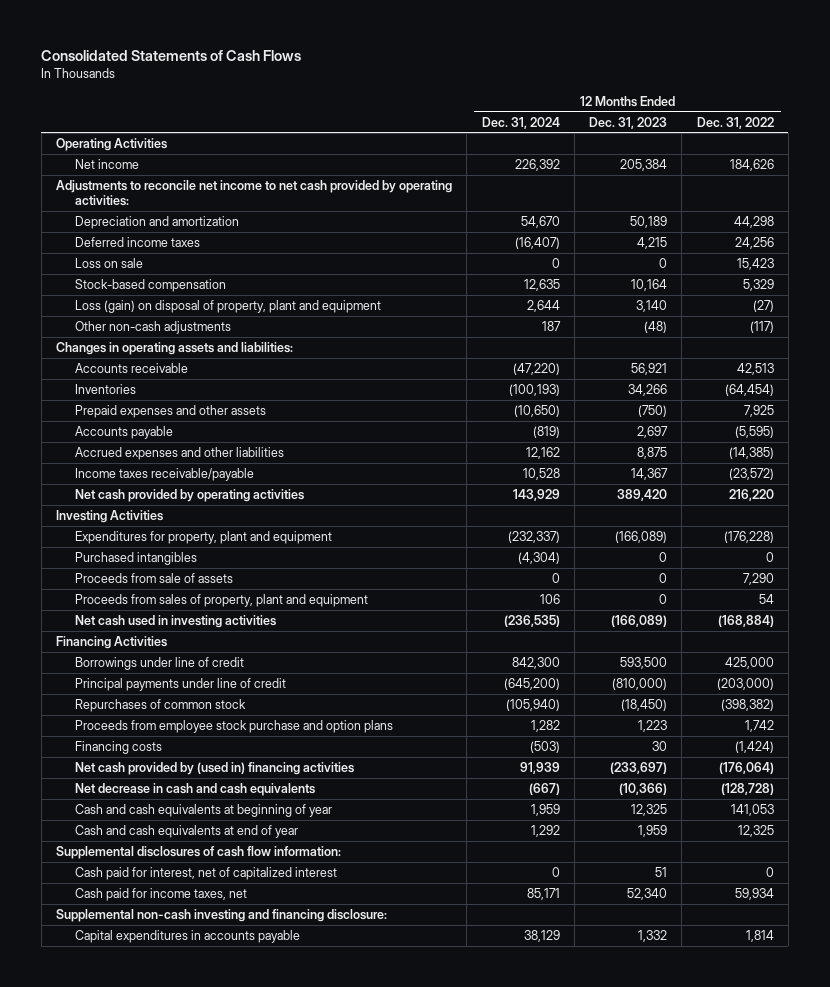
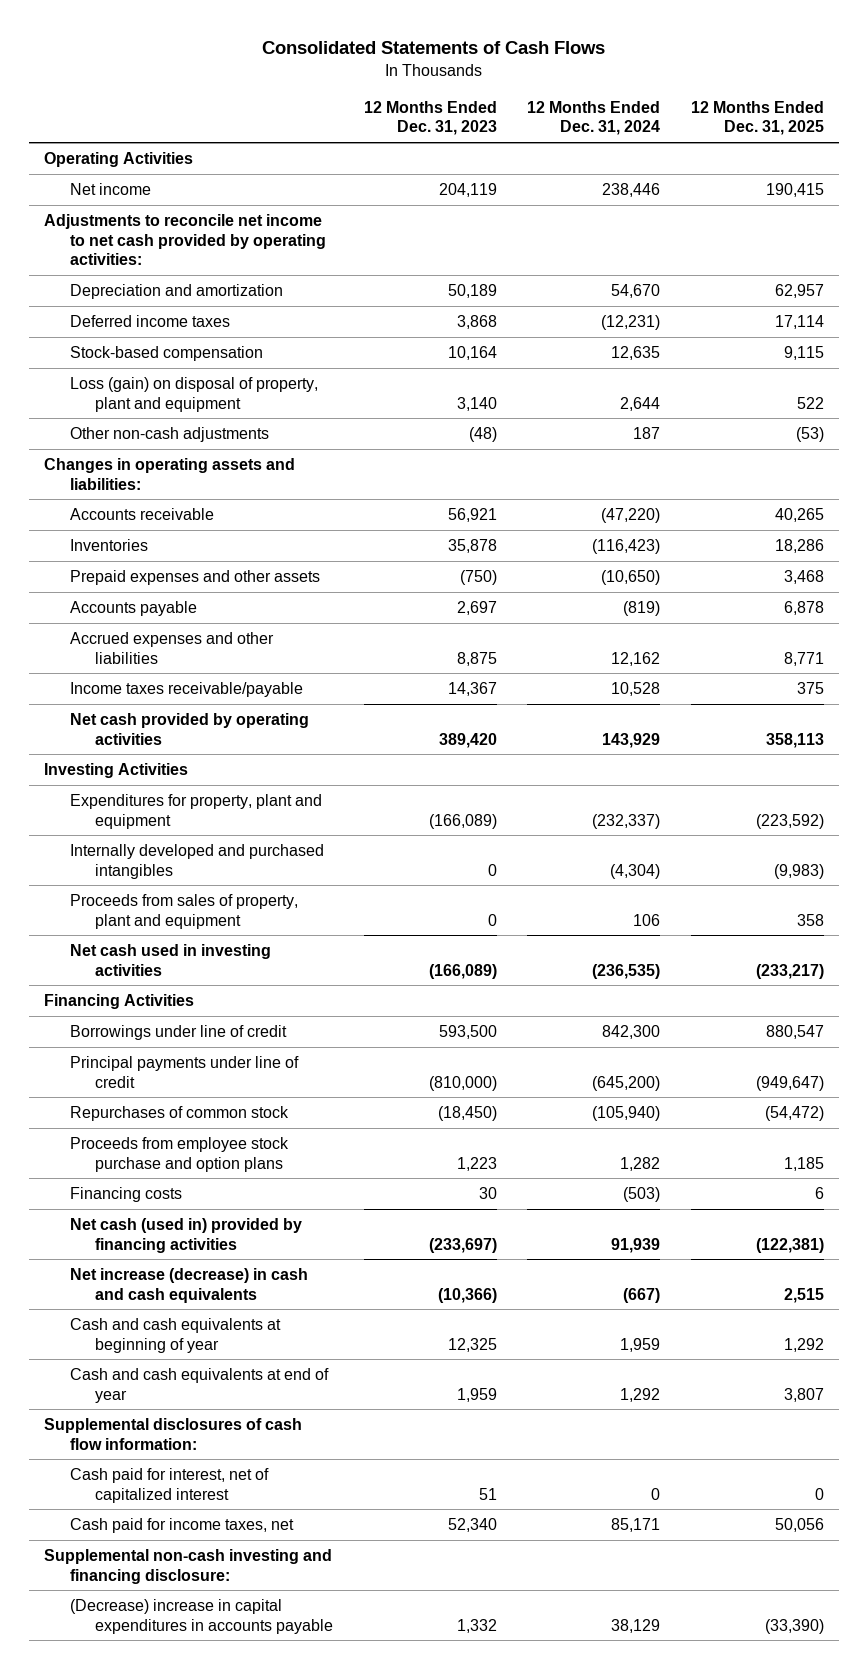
[696,116,774,129] Dec. 31, 2022 -> none
none -> [690,100,824,136] 12 Months Ended Dec. 31, 2025
[514,159,560,172] 226,392 -> [602,182,661,197] 238,446
[620,159,668,172] 205,384 -> [438,182,497,197] 204,119
[74,258,143,269] Loss on sale -> none
[514,237,560,250] (16,407) -> [601,314,661,330] (12,231)
[637,237,668,250] 4,215 -> [456,314,497,329] 3,868
[508,384,560,397] (100,193) -> [592,538,661,554] (116,423)
[628,384,668,397] 34,266 -> [447,538,497,553] 35,878
[74,573,233,584] Proceeds from sale of assets -> none
[74,552,197,566] Purchased intangibles -> [69,843,324,879] Internally developed and purchased intangibles
[74,762,354,776] Net cash provided by (used in) financing activities -> [69,1217,302,1253] Net cash (used in) provided by financing activities
[74,783,315,797] Net decrease in cash and cash equivalents -> [69,1267,308,1303] Net increase (decrease) in cash and cash equivalents
[74,930,300,944] Capital expenditures in accounts payable -> [69,1598,334,1634] (Decrease) increase in capital expenditures in accounts payable

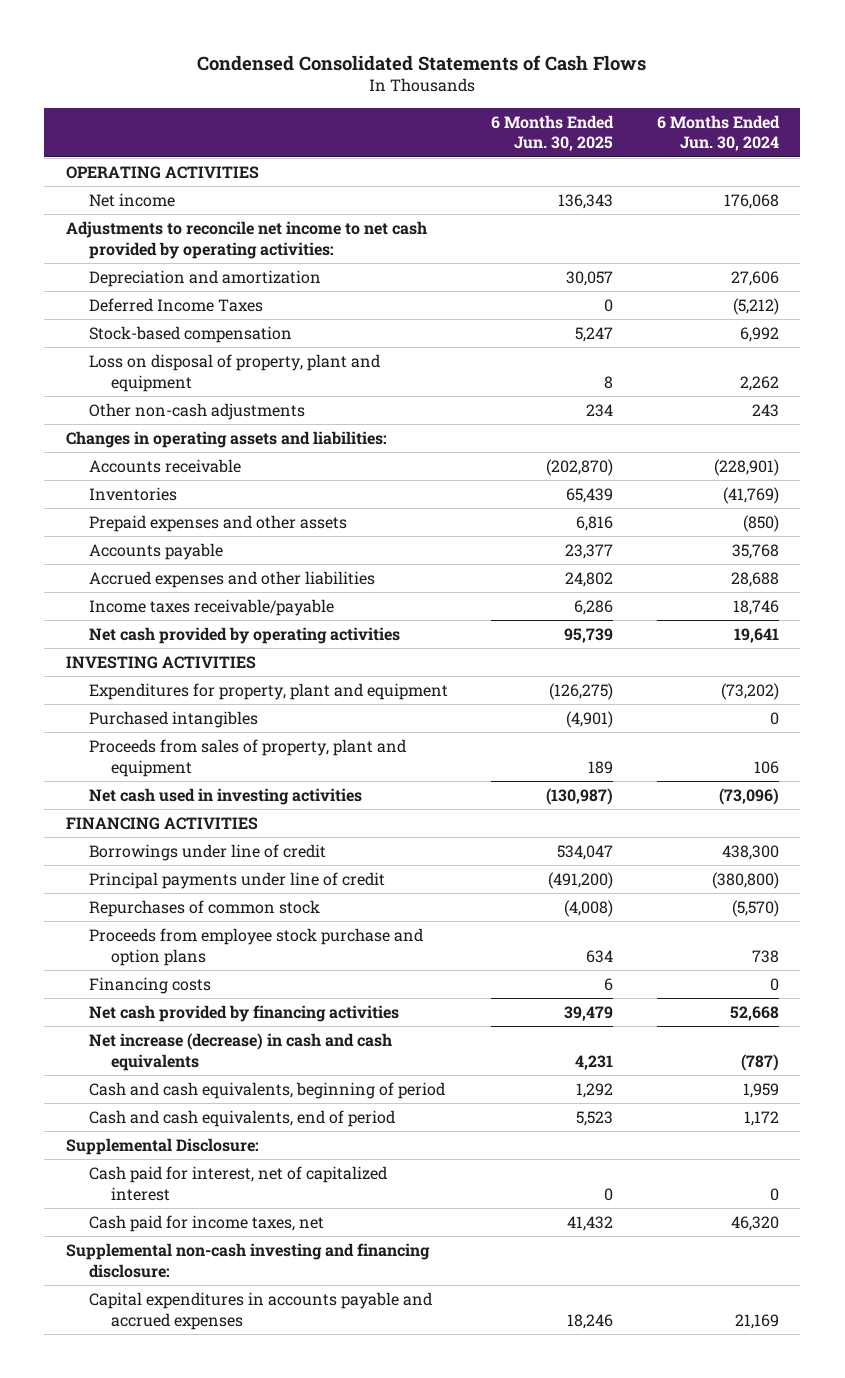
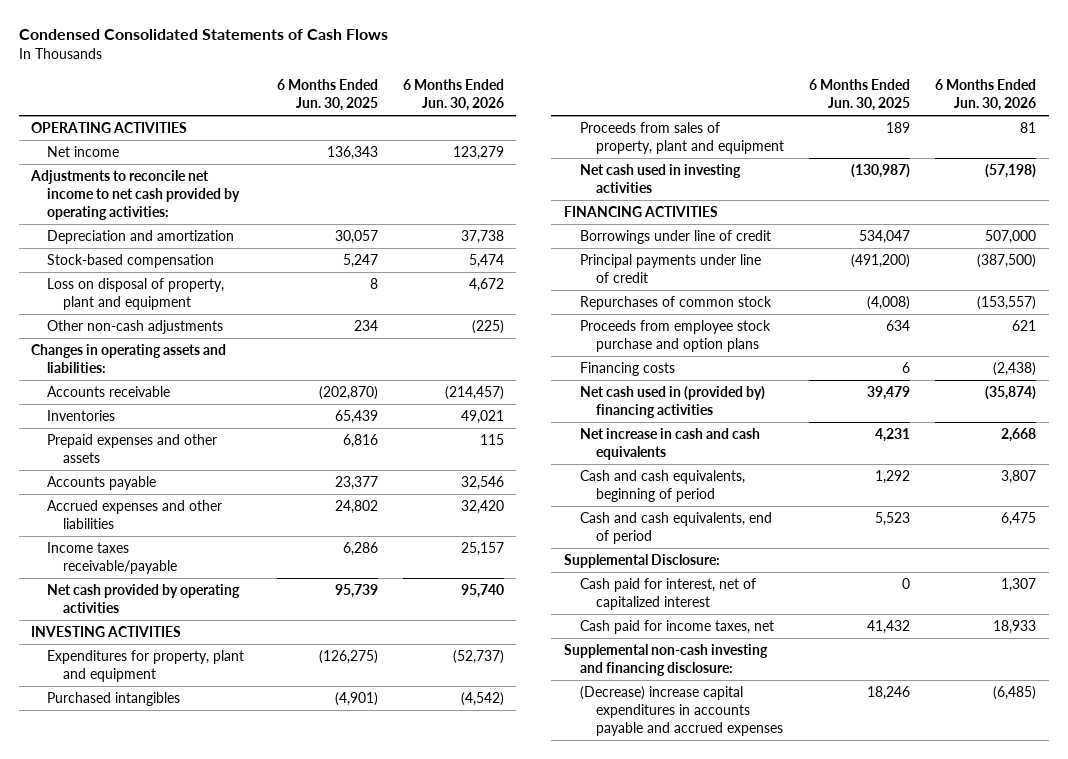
[656,114,780,152] 6 Months Ended Jun. 30, 2024 -> none
none -> [402,78,504,111] 6 Months Ended Jun. 30, 2026
[88,298,263,313] Deferred Income Taxes -> none
[88,1005,399,1023] Net cash provided by financing activities -> [579,386,765,419] Net cash used in (provided by) financing activities
[88,1033,392,1071] Net increase (decrease) in cash and cash equivalents -> [579,428,760,461] Net increase in cash and cash equivalents
[88,1292,432,1330] Capital expenditures in accounts payable and accrued expenses -> [579,686,783,737] (Decrease) increase capital expenditures in accounts payable and accrued expenses

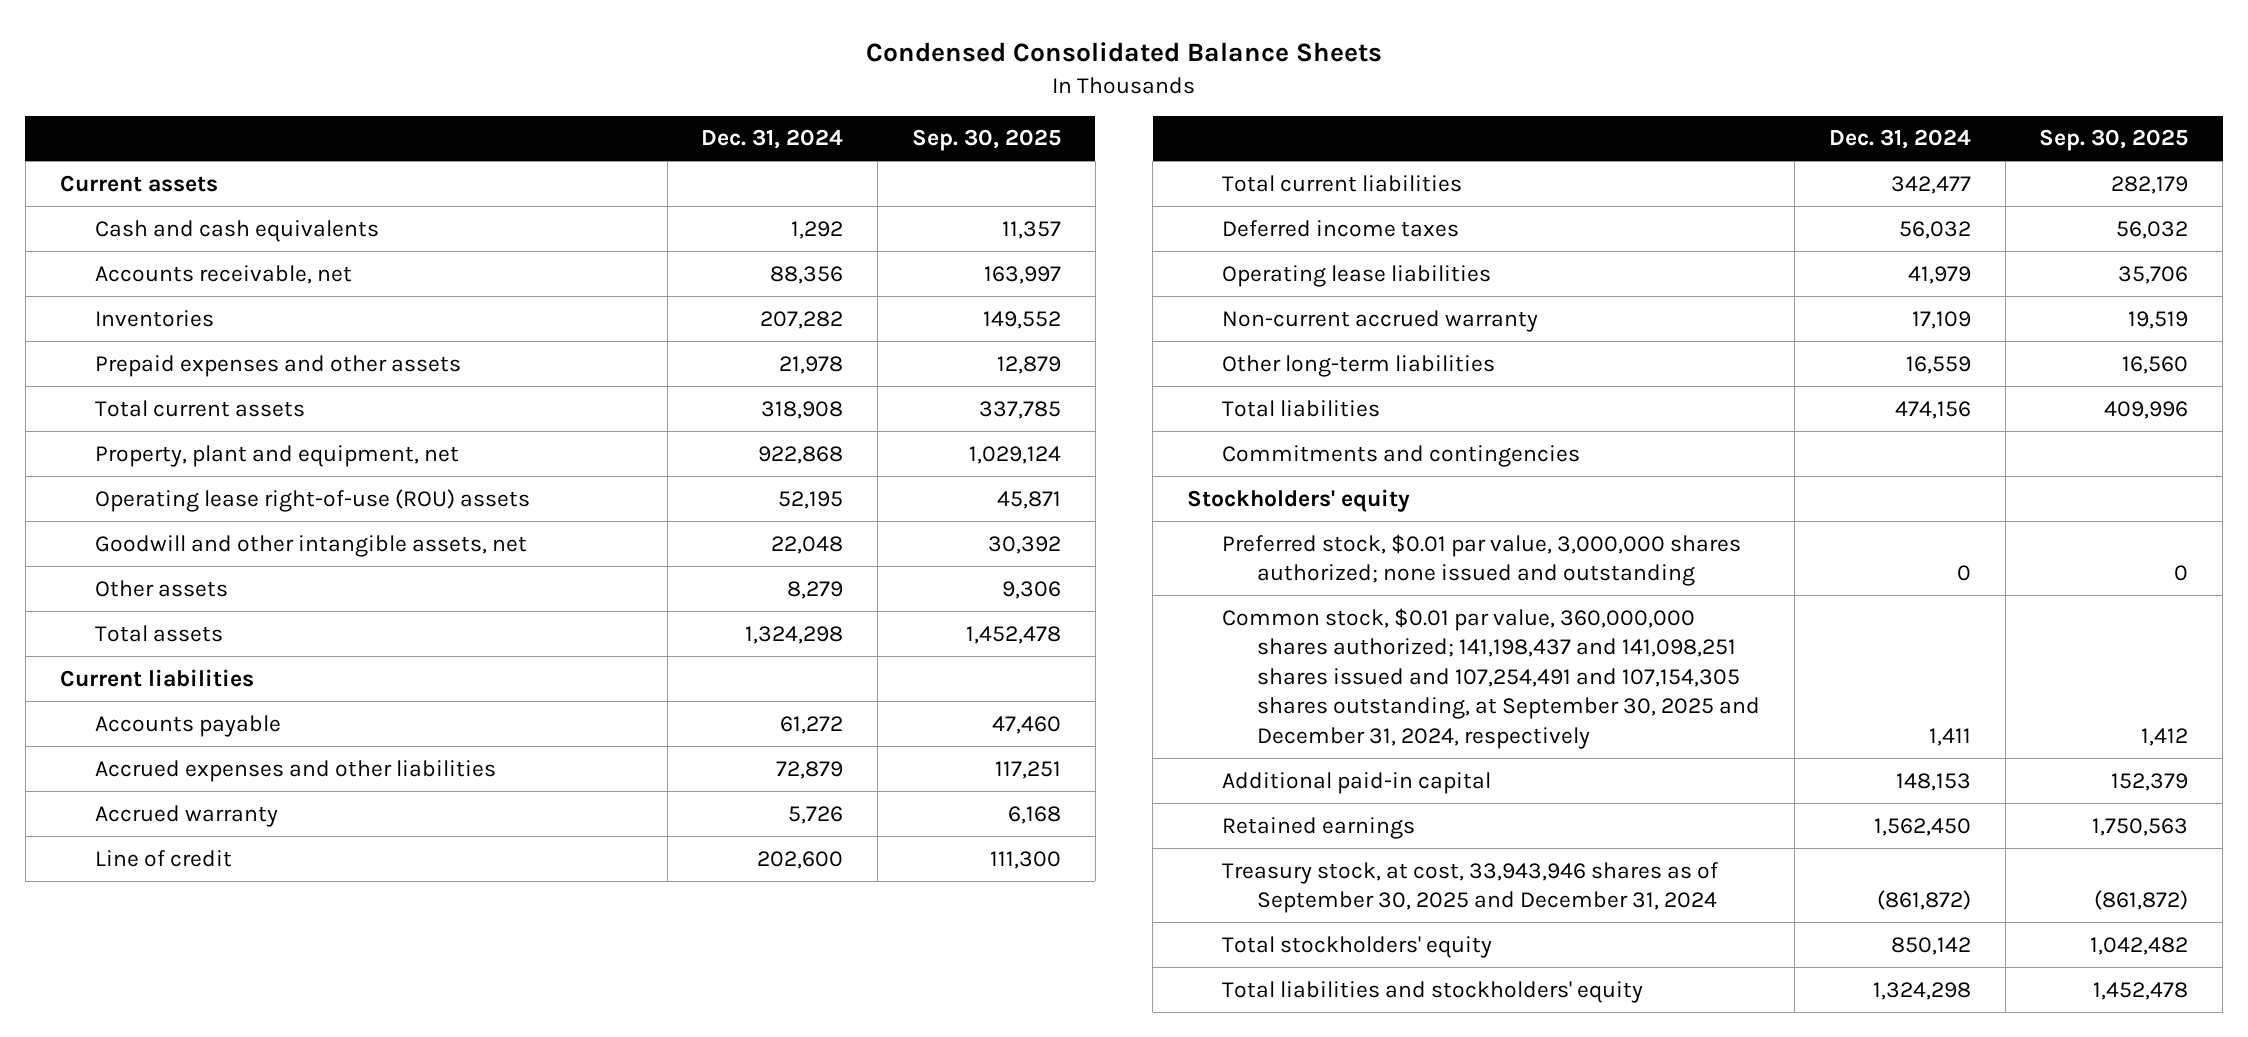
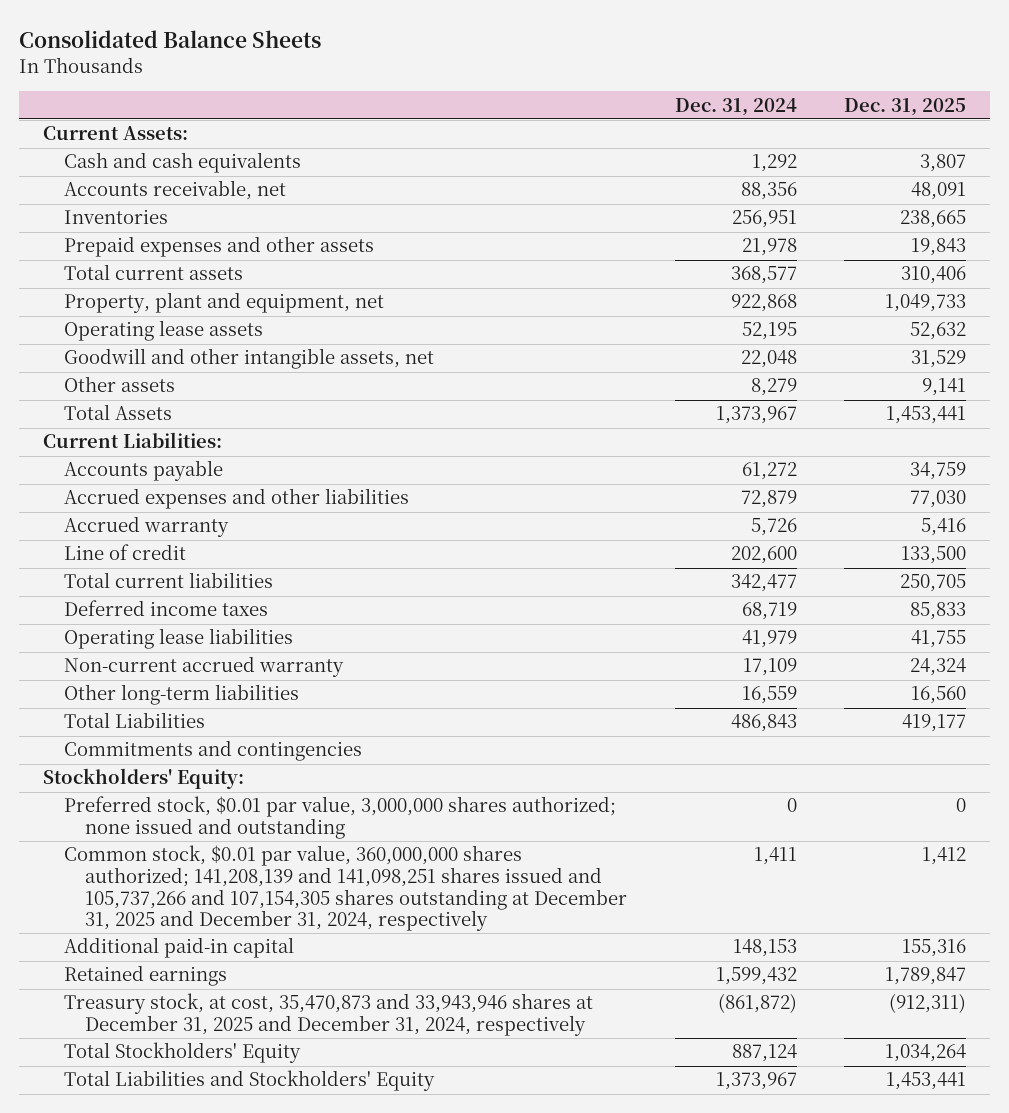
[865,42,1382,63] Condensed Consolidated Balance Sheets -> [19,29,322,48] Consolidated Balance Sheets
[911,129,1061,152] Sep. 30, 2025 -> none
none -> [844,97,967,116] Dec. 31, 2025
[59,174,218,192] Current assets -> [43,126,189,141] Current Assets:
[760,310,844,329] 207,282 -> [731,210,797,229] 256,951
[761,400,844,419] 318,908 -> [730,266,797,285] 368,577
[94,488,530,512] Operating lease right-of-use (ROU) assets -> [64,320,264,342] Operating lease assets
[94,624,223,642] Total assets -> [64,404,173,421] Total Assets
[745,625,844,644] 1,324,298 -> [715,406,797,425] 1,373,967
[59,668,254,687] Current liabilities -> [43,432,223,449] Current Liabilities:
[1898,220,1971,239] 56,032 -> [741,602,797,621] 68,719
[1222,399,1381,417] Total liabilities -> [64,712,206,729] Total Liabilities
[1894,400,1971,419] 474,156 -> [730,714,797,733] 486,843
[1187,488,1411,512] Stockholders' equity -> [43,768,245,790] Stockholders' Equity:
[1222,607,1761,749] Common stock, $0.01 par value, 360,000,000 shares authorized; 141,198,437 and 141,098,251 shares issued and 107,254,491 and 107,154,305 shares outstanding, at September 30, 2025 and December 31, 2024, respectively -> [64,845,628,932] Common stock, $0.01 par value, 360,000,000 shares authorized; 141,208,139 and 141,098,251 shares issued and 105,737,266 and 107,154,305 shares outstanding at December 31, 2025 and December 31, 2024, respectively
[1873,817,1971,836] 1,562,450 -> [715,967,797,986] 1,599,432
[1222,861,1719,914] Treasury stock, at cost, 33,943,946 shares as of September 30, 2025 and December 31, 2024 -> [64,993,594,1037] Treasury stock, at cost, 35,470,873 and 33,943,946 shares at December 31, 2025 and December 31, 2024, respectively
[1222,935,1493,958] Total stockholders' equity -> [64,1042,302,1064] Total Stockholders' Equity
[1890,936,1971,955] 850,142 -> [731,1044,797,1063] 887,124
[1222,980,1644,1003] Total liabilities and stockholders' equity -> [64,1070,436,1092] Total Liabilities and Stockholders' Equity
[1872,981,1971,1000] 1,324,298 -> [715,1072,797,1091] 1,373,967

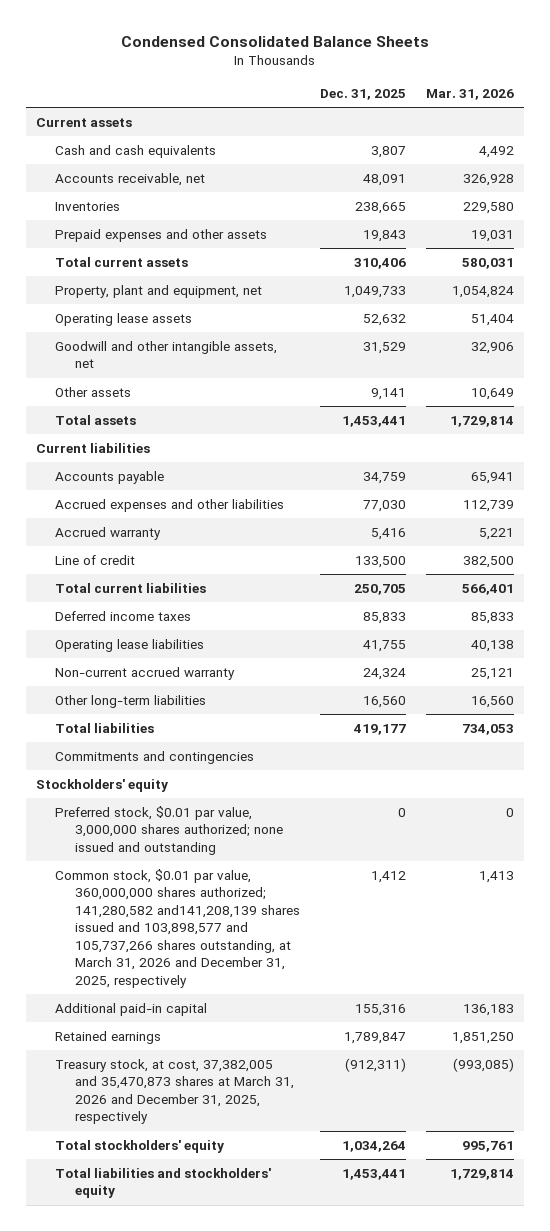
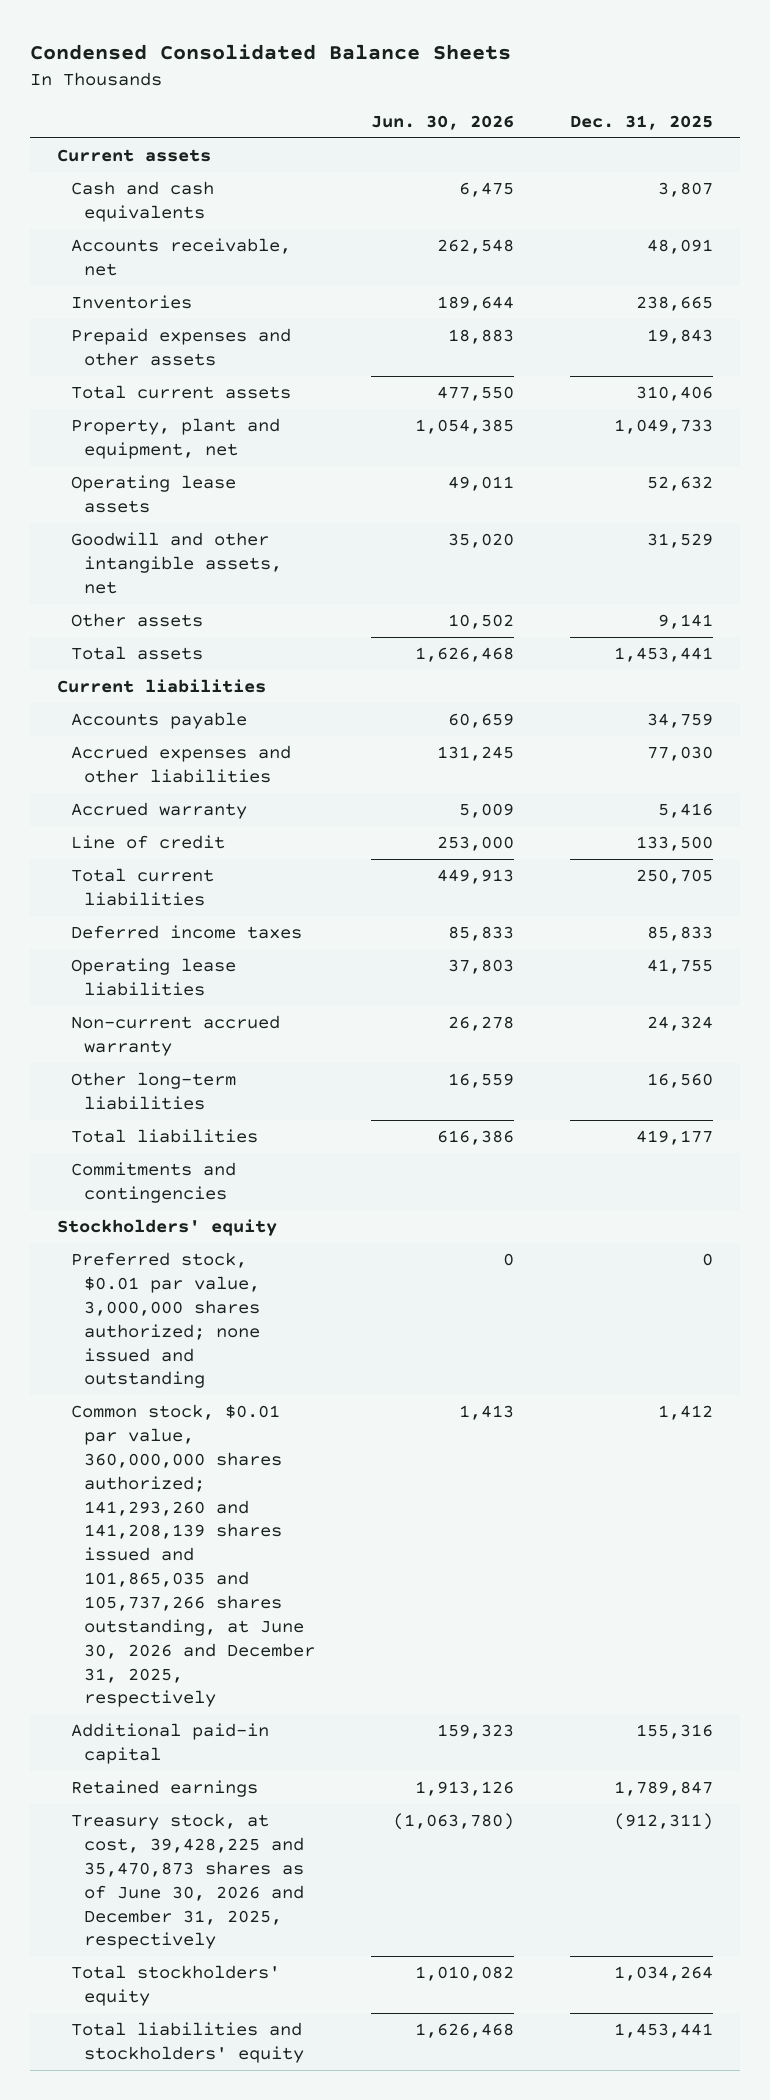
[425,88,514,100] Mar. 31, 2026 -> none
none -> [370,114,514,130] Jun. 30, 2026
[55,868,300,988] Common stock, $0.01 par value, 360,000,000 shares authorized; 141,280,582 and141,208,139 shares issued and 103,898,577 and 105,737,266 shares outstanding, at March 31, 2026 and December 31, 2025, respectively -> [70,1404,316,1708] Common stock, $0.01 par value, 360,000,000 shares authorized; 141,293,260 and 141,208,139 shares issued and 101,865,035 and 105,737,266 shares outstanding, at June 30, 2026 and December 31, 2025, respectively
[55,1058,294,1125] Treasury stock, at cost, 37,382,005 and 35,470,873 shares at March 31, 2026 and December 31, 2025, respectively -> [70,1813,305,1950] Treasury stock, at cost, 39,428,225 and 35,470,873 shares as of June 30, 2026 and December 31, 2025, respectively

